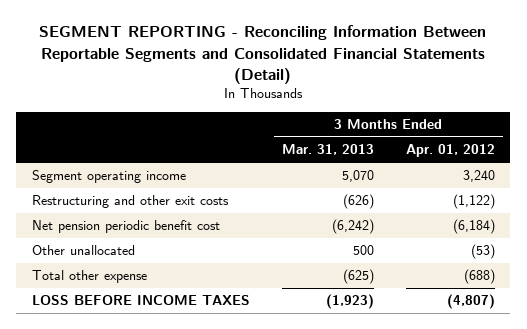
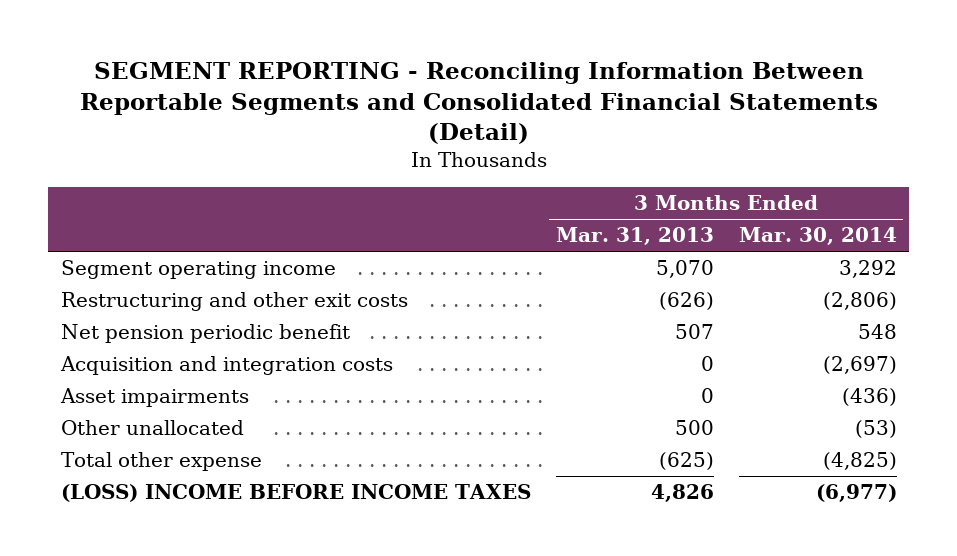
[405,144,495,158] Apr. 01, 2012 -> none
none -> [738,227,897,246] Mar. 30, 2014
[32,220,221,234] Net pension periodic benefit cost -> [60,324,350,344] Net pension periodic benefit
[331,219,374,235] (6,242) -> [674,324,714,340] 507
none -> [59,356,393,376] Acquisition and integration costs
none -> [59,388,249,408] Asset impairments
[32,294,251,306] LOSS BEFORE INCOME TAXES -> [60,484,531,503] (LOSS) INCOME BEFORE INCOME TAXES
[325,294,374,310] (1,923) -> [650,484,714,503] 4,826

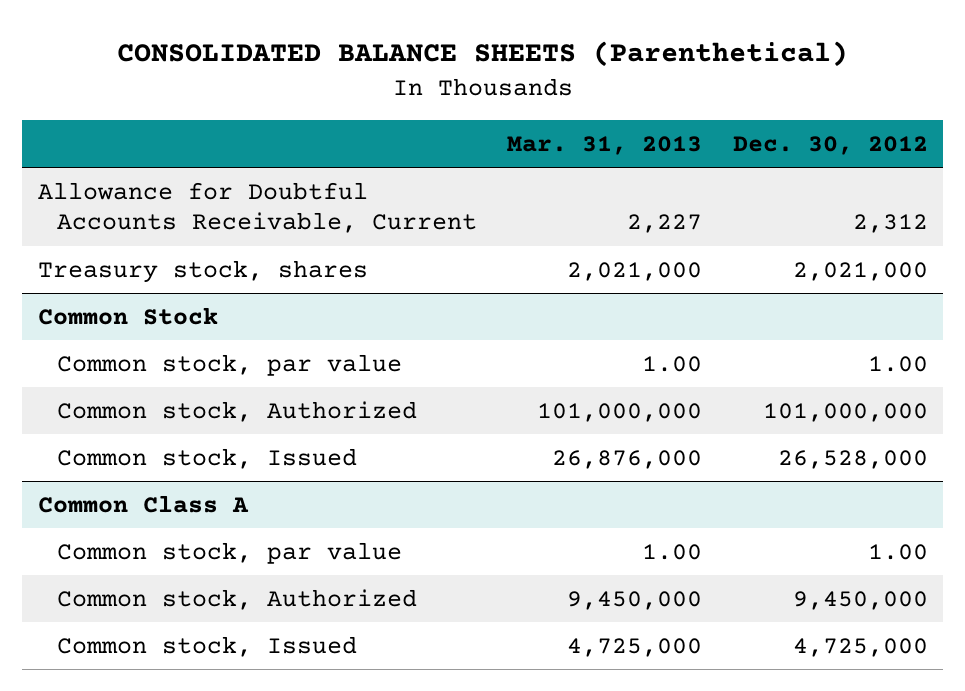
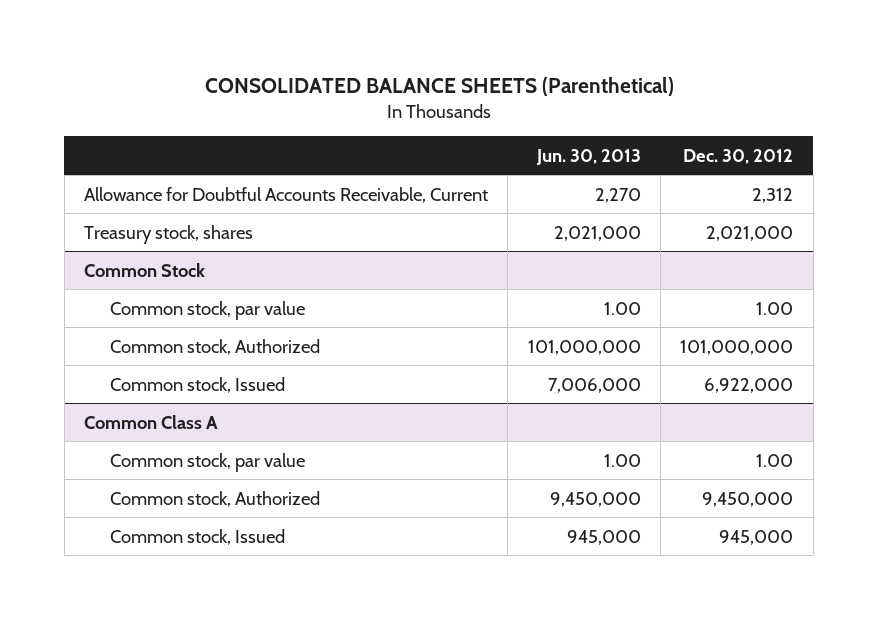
[507,135,703,155] Mar. 31, 2013 -> none
none -> [535,148,641,165] Jun. 30, 2013
[777,449,928,469] 26,528,000 -> [704,377,794,393] 6,922,000
[792,637,928,657] 4,725,000 -> [719,529,794,545] 945,000

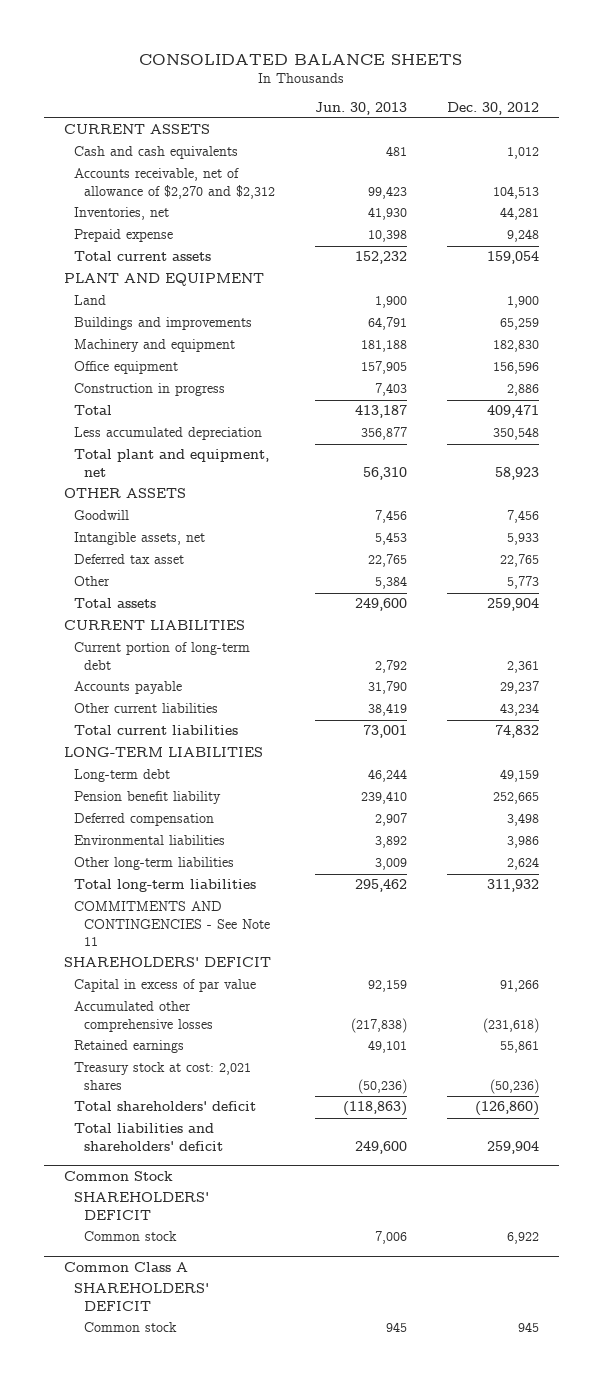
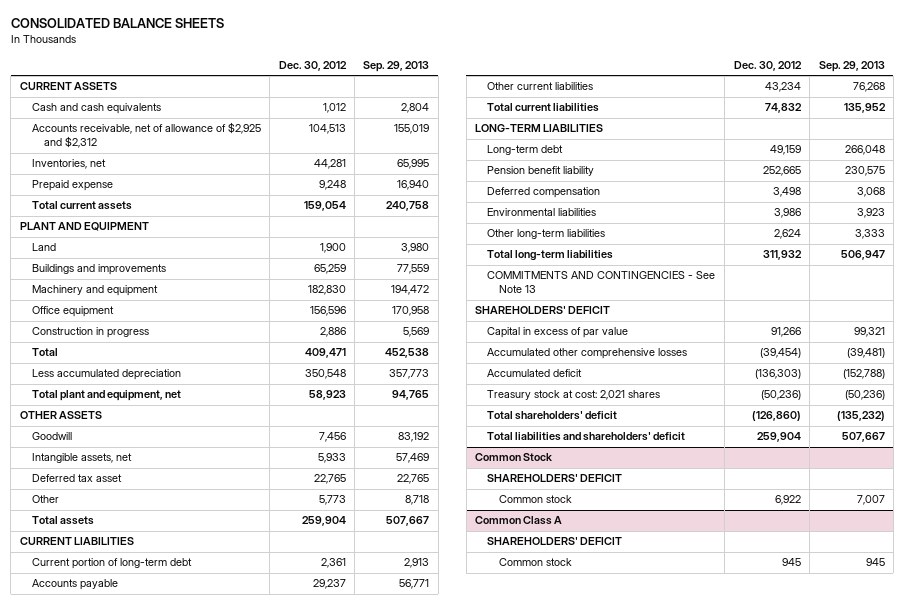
[314,101,407,115] Jun. 30, 2013 -> none
none -> [363,60,430,72] Sep. 29, 2013
[73,168,276,199] Accounts receivable, net of allowance of $2,270 and $2,312 -> [31,122,261,149] Accounts receivable, net of allowance of $2,925 and $2,312
[73,901,271,946] COMMITMENTS AND CONTINGENCIES - See Note 11 -> [487,271,716,294] COMMITMENTS AND CONTINGENCIES - See Note 13
[73,1040,184,1054] Retained earnings -> none
[482,1017,539,1033] (231,618) -> [759,348,801,359] (39,454)
none -> [487,369,583,378] Accumulated deficit

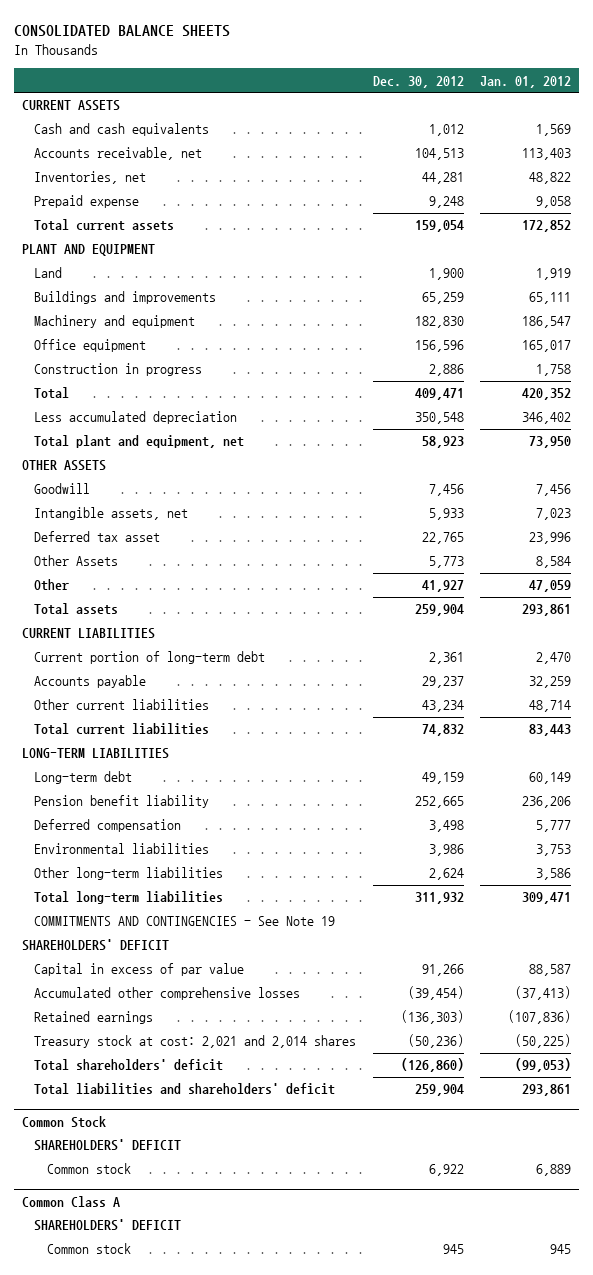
[363,60,430,72] Sep. 29, 2013 -> none
none -> [479,75,571,88] Jan. 01, 2012
[31,122,261,149] Accounts receivable, net of allowance of $2,925 and $2,312 -> [34,147,203,161] Accounts receivable, net
none -> [34,555,119,567] Other Assets
[318,495,346,506] 5,773 -> [421,580,464,593] 41,927
[487,271,716,294] COMMITMENTS AND CONTINGENCIES - See Note 13 -> [34,916,336,927] COMMITMENTS AND CONTINGENCIES - See Note 19
[487,369,583,378] Accumulated deficit -> [34,1011,154,1025] Retained earnings
[487,390,661,401] Treasury stock at cost: 2,021 shares -> [34,1035,357,1049] Treasury stock at cost: 2,021 and 2,014 shares

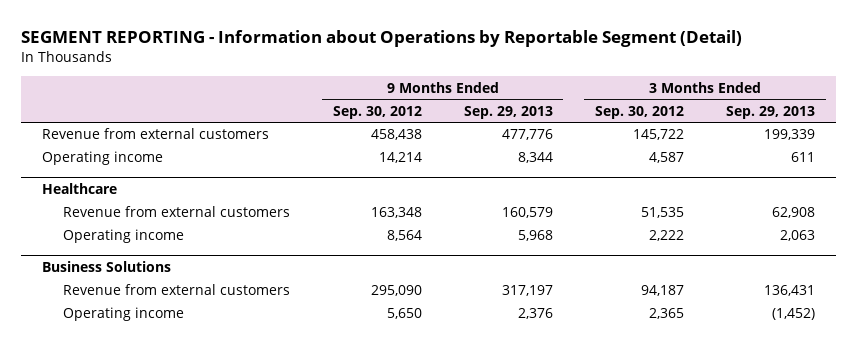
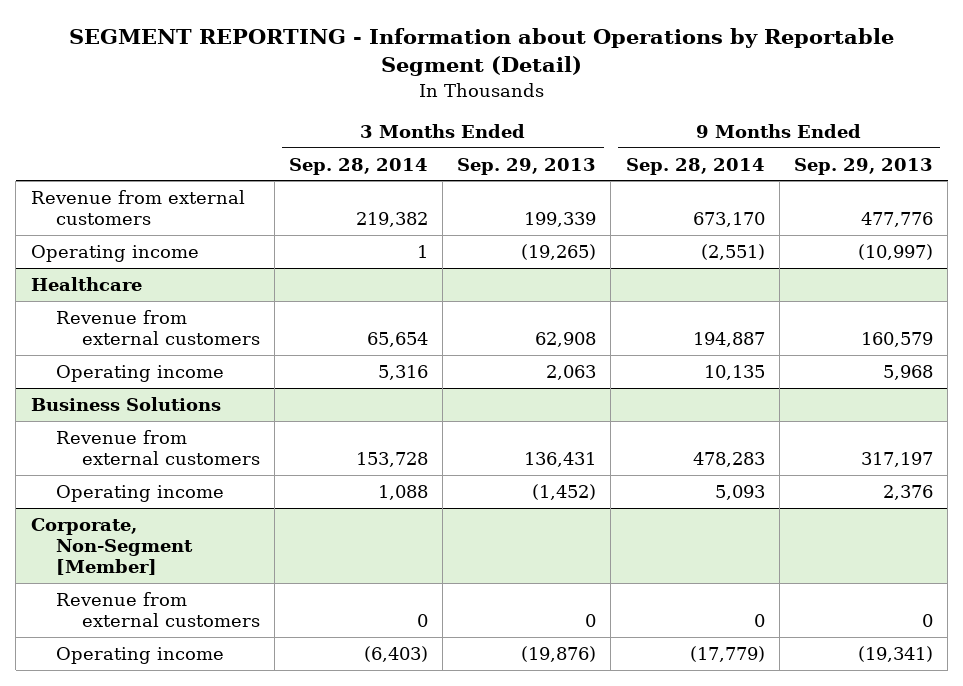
[332,105,422,119] Sep. 30, 2012 -> none
[594,105,684,119] Sep. 30, 2012 -> none
none -> [288,157,428,175] Sep. 28, 2014
none -> [625,157,765,175] Sep. 28, 2014
[517,152,553,164] 8,344 -> [857,243,933,260] (10,997)
[791,152,816,163] 611 -> [521,243,597,260] (19,265)
none -> [30,517,194,576] Corporate, Non-Segment [Member]
none -> [56,591,260,628] Revenue from external customers
none -> [56,646,225,664] Operating income

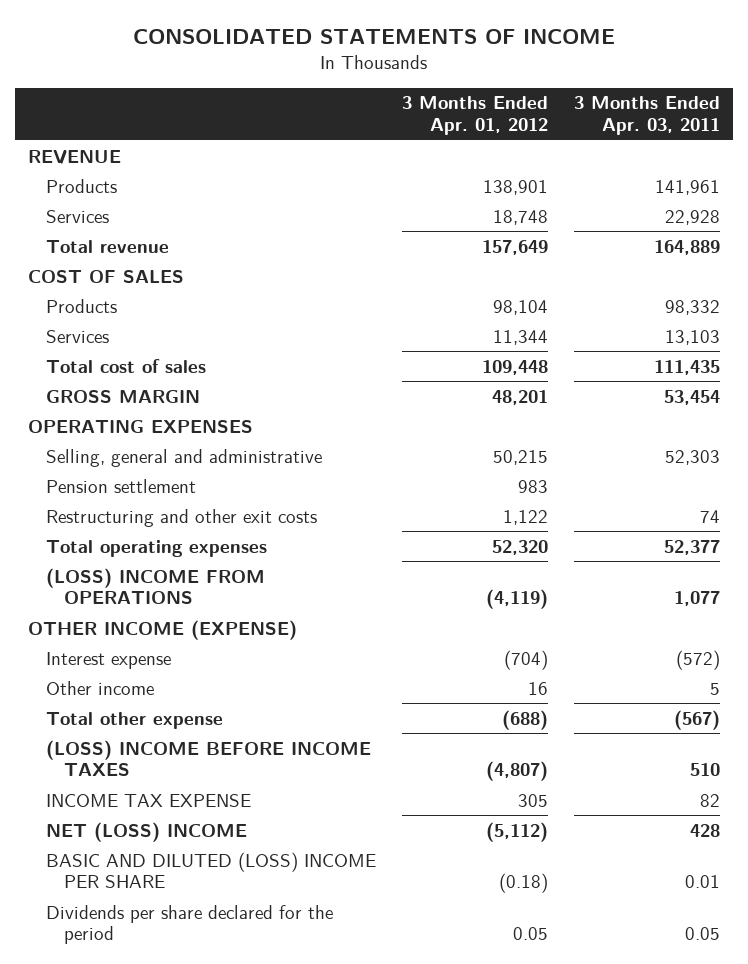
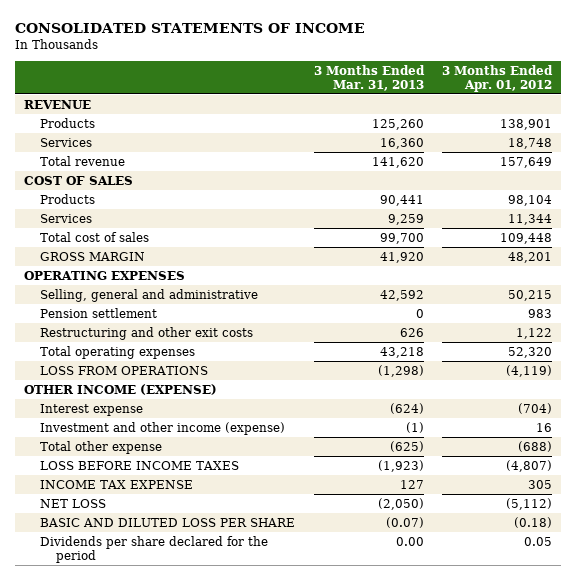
[573,96,720,136] 3 Months Ended Apr. 03, 2011 -> none
none -> [313,64,425,91] 3 Months Ended Mar. 31, 2013
[45,567,265,605] (LOSS) INCOME FROM OPERATIONS -> [40,365,209,375] LOSS FROM OPERATIONS
[45,680,154,695] Other income -> [40,421,286,435] Investment and other income (expense)
[45,739,371,777] (LOSS) INCOME BEFORE INCOME TAXES -> [40,460,240,470] LOSS BEFORE INCOME TAXES
[45,821,247,842] NET (LOSS) INCOME -> [40,498,107,508] NET LOSS
[45,851,376,889] BASIC AND DILUTED (LOSS) INCOME PER SHARE -> [40,517,296,527] BASIC AND DILUTED LOSS PER SHARE

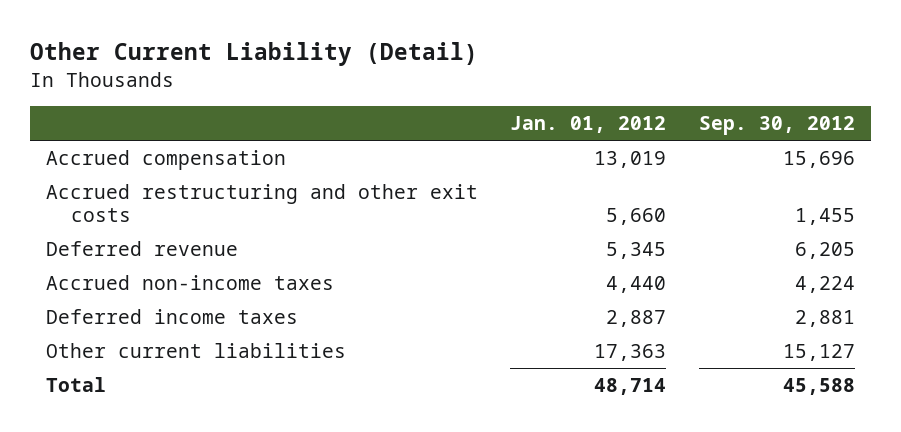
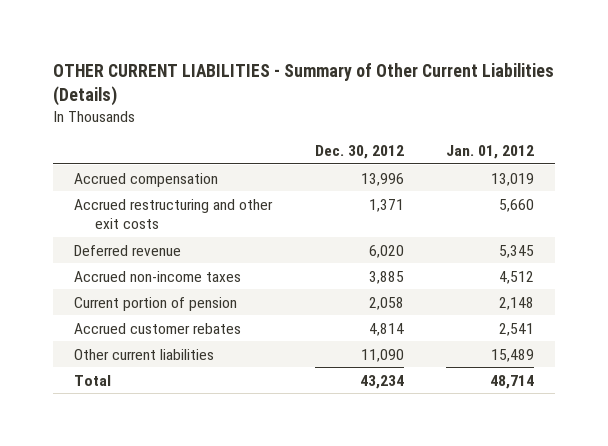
[29,42,478,67] Other Current Liability (Detail) -> [53,63,555,107] OTHER CURRENT LIABILITIES - Summary of Other Current Liabilities (Details)
[698,116,855,136] Sep. 30, 2012 -> none
none -> [314,144,404,159] Dec. 30, 2012
[45,309,298,325] Deferred income taxes -> none
[606,276,667,294] 4,440 -> [498,270,534,284] 4,512
none -> [74,296,238,311] Current portion of pension
none -> [74,322,242,334] Accrued customer rebates
[594,344,667,362] 17,363 -> [490,348,534,362] 15,489

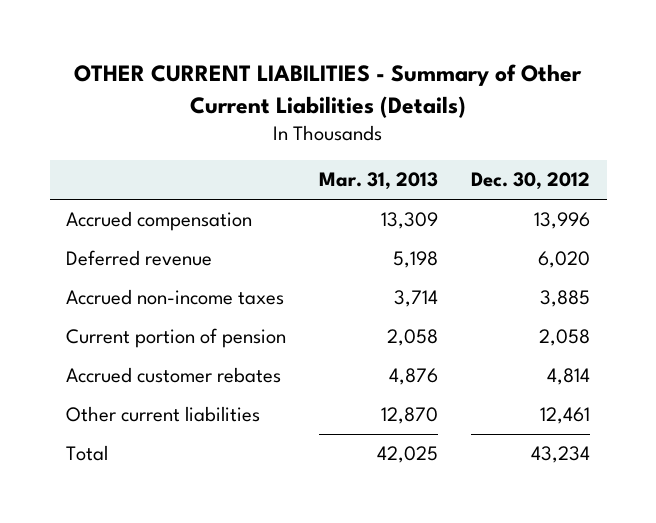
[445,144,534,159] Jan. 01, 2012 -> none
none -> [319,172,439,191] Mar. 31, 2013
[74,198,274,230] Accrued restructuring and other exit costs -> none
[360,348,404,362] 11,090 -> [540,407,591,425] 12,461

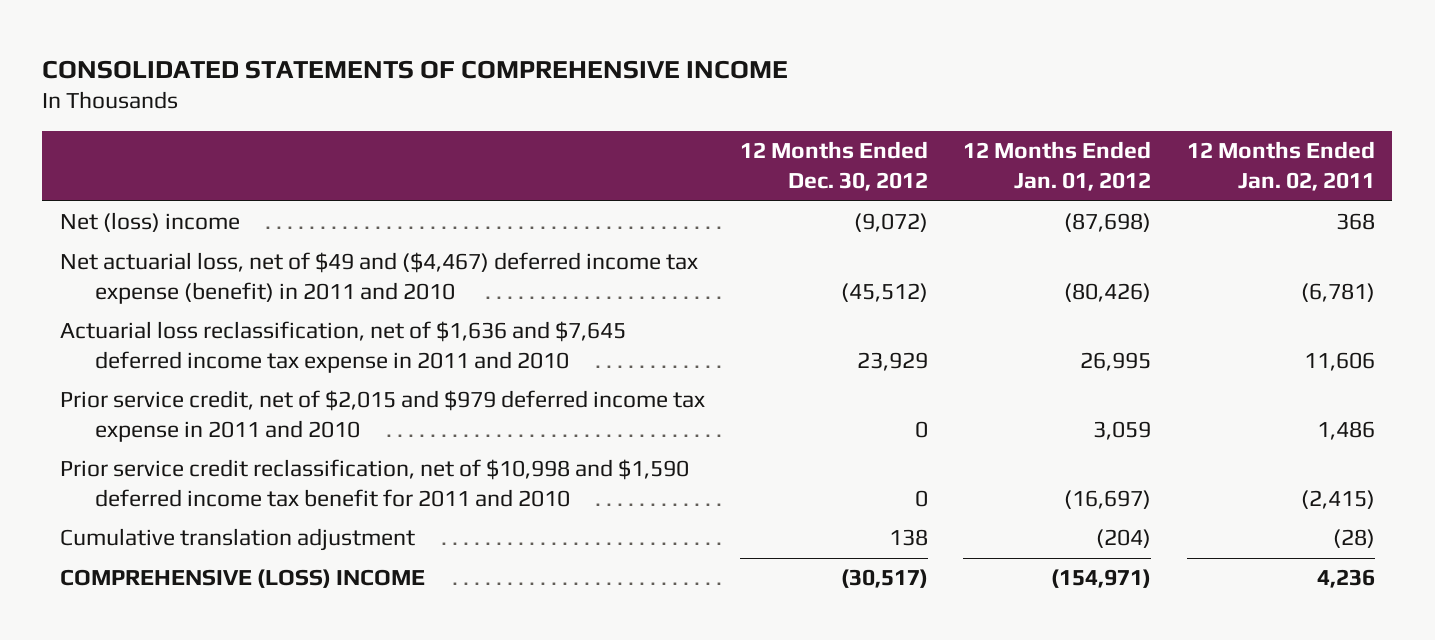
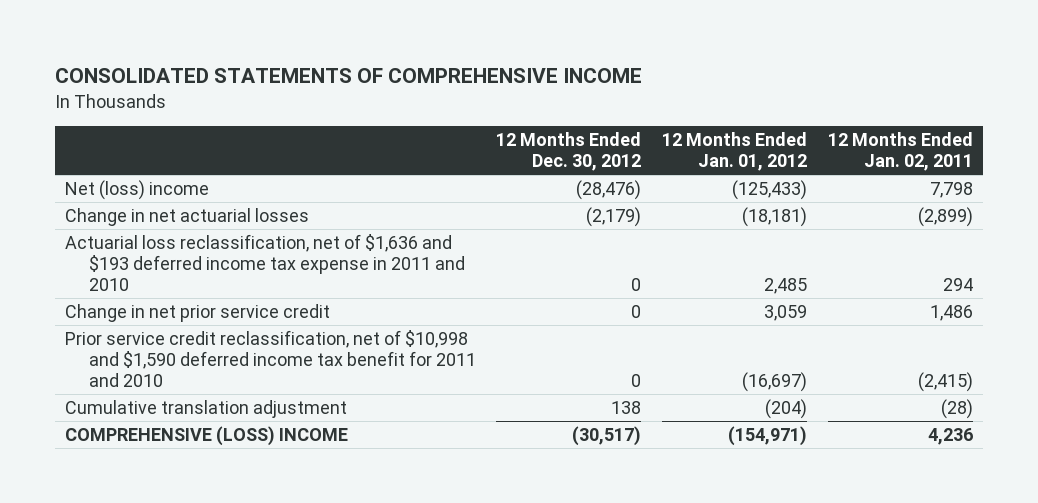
[854,213,929,233] (9,072) -> [576,179,642,200] (28,476)
[1064,213,1152,233] (87,698) -> [731,179,807,200] (125,433)
[1335,213,1375,231] 368 -> [929,181,973,198] 7,798
[59,252,698,304] Net actuarial loss, net of $49 and ($4,467) deferred income tax expense (benefit) in 2011 and 2010 -> [65,207,310,226] Change in net actuarial losses
[841,282,929,302] (45,512) -> [586,206,642,227] (2,179)
[1064,282,1152,302] (80,426) -> [741,206,807,227] (18,181)
[1300,282,1375,302] (6,781) -> [917,206,973,227] (2,899)
[59,321,626,373] Actuarial loss reclassification, net of $1,636 and $7,645 deferred income tax expense in 2011 and 2010 -> [65,233,465,292] Actuarial loss reclassification, net of $1,636 and $193 deferred income tax expense in 2011 and 2010
[857,351,929,371] 23,929 -> [631,278,642,292] 0
[1080,351,1152,371] 26,995 -> [763,278,807,295] 2,485
[1303,351,1375,371] 11,606 -> [942,278,973,292] 294
[59,390,705,442] Prior service credit, net of $2,015 and $979 deferred income tax expense in 2011 and 2010 -> [65,303,331,322] Change in net prior service credit

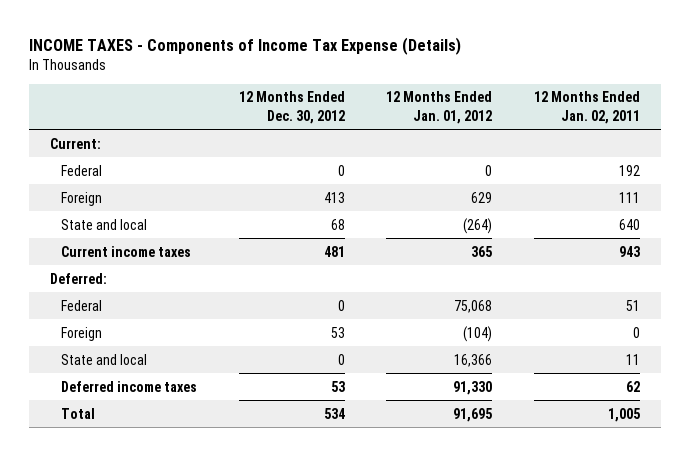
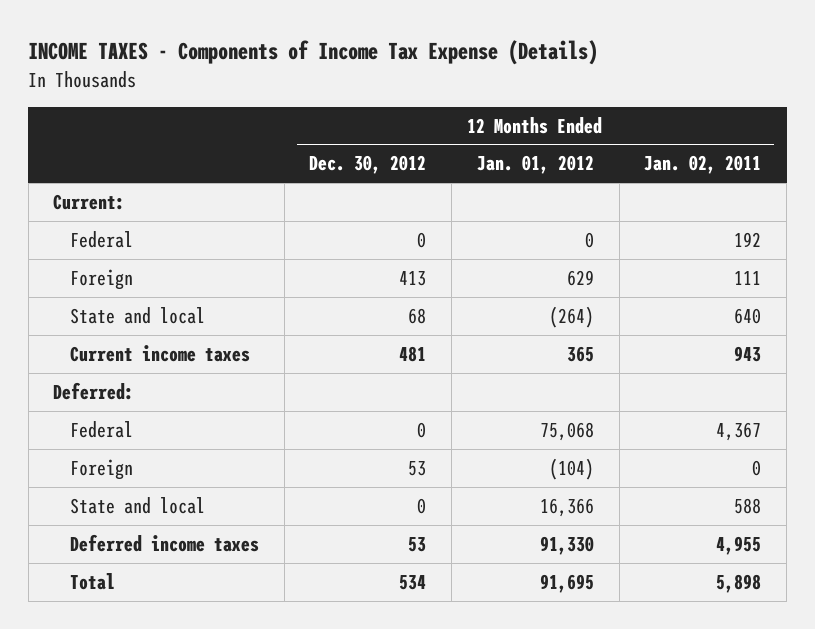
[626,299,641,311] 51 -> [716,421,762,441] 4,367
[626,353,641,365] 11 -> [734,497,762,514] 588
[626,380,641,392] 62 -> [716,535,762,555] 4,955
[608,407,641,422] 1,005 -> [716,573,762,593] 5,898

